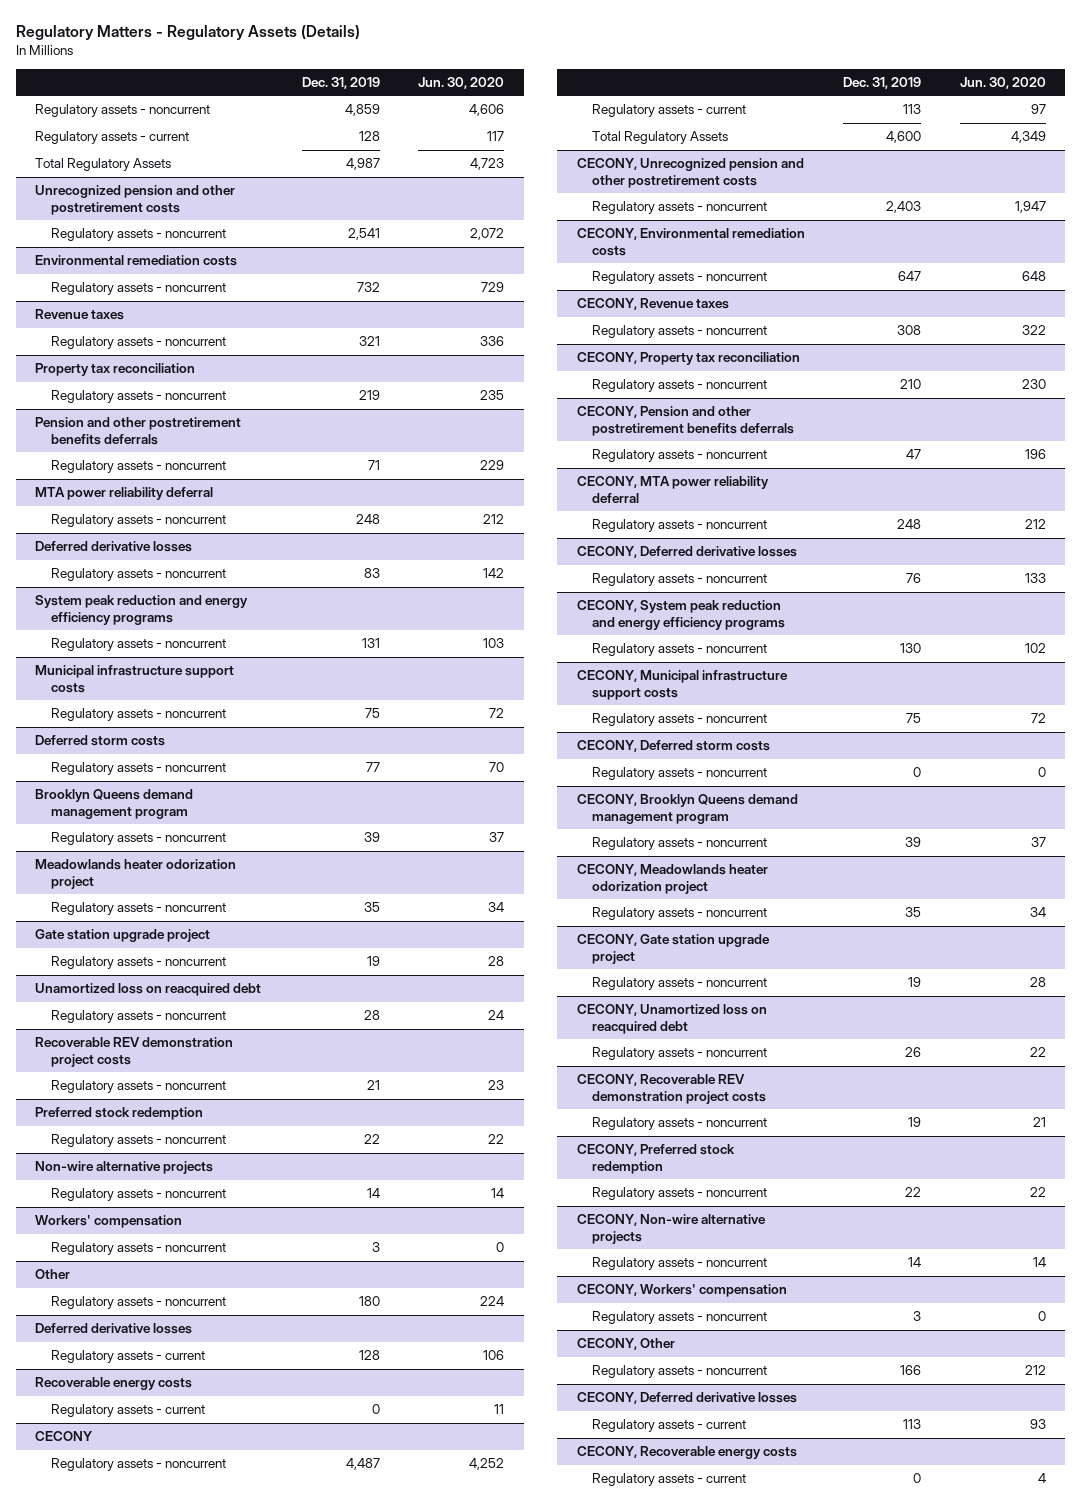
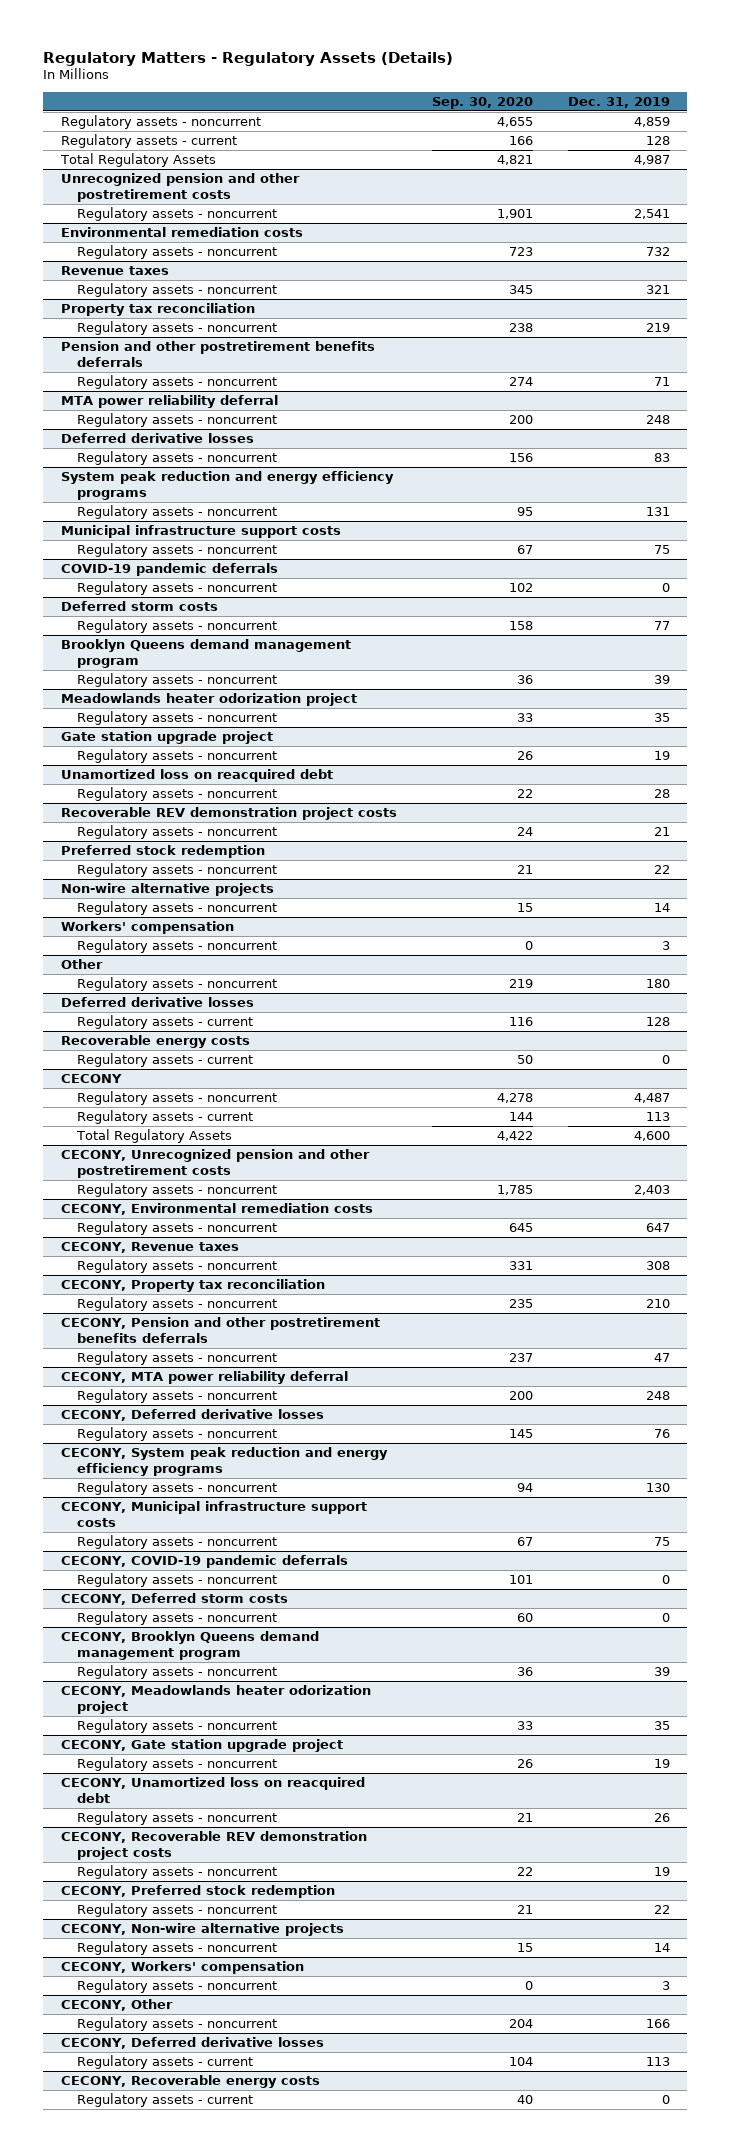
[418,76,505,89] Jun. 30, 2020 -> none
none -> [431,96,533,109] Sep. 30, 2020
none -> [60,563,278,577] COVID-19 pandemic deferrals
none -> [77,581,278,596] Regulatory assets - noncurrent
none -> [60,1555,348,1569] CECONY, COVID-19 pandemic deferrals
none -> [77,1573,278,1588] Regulatory assets - noncurrent

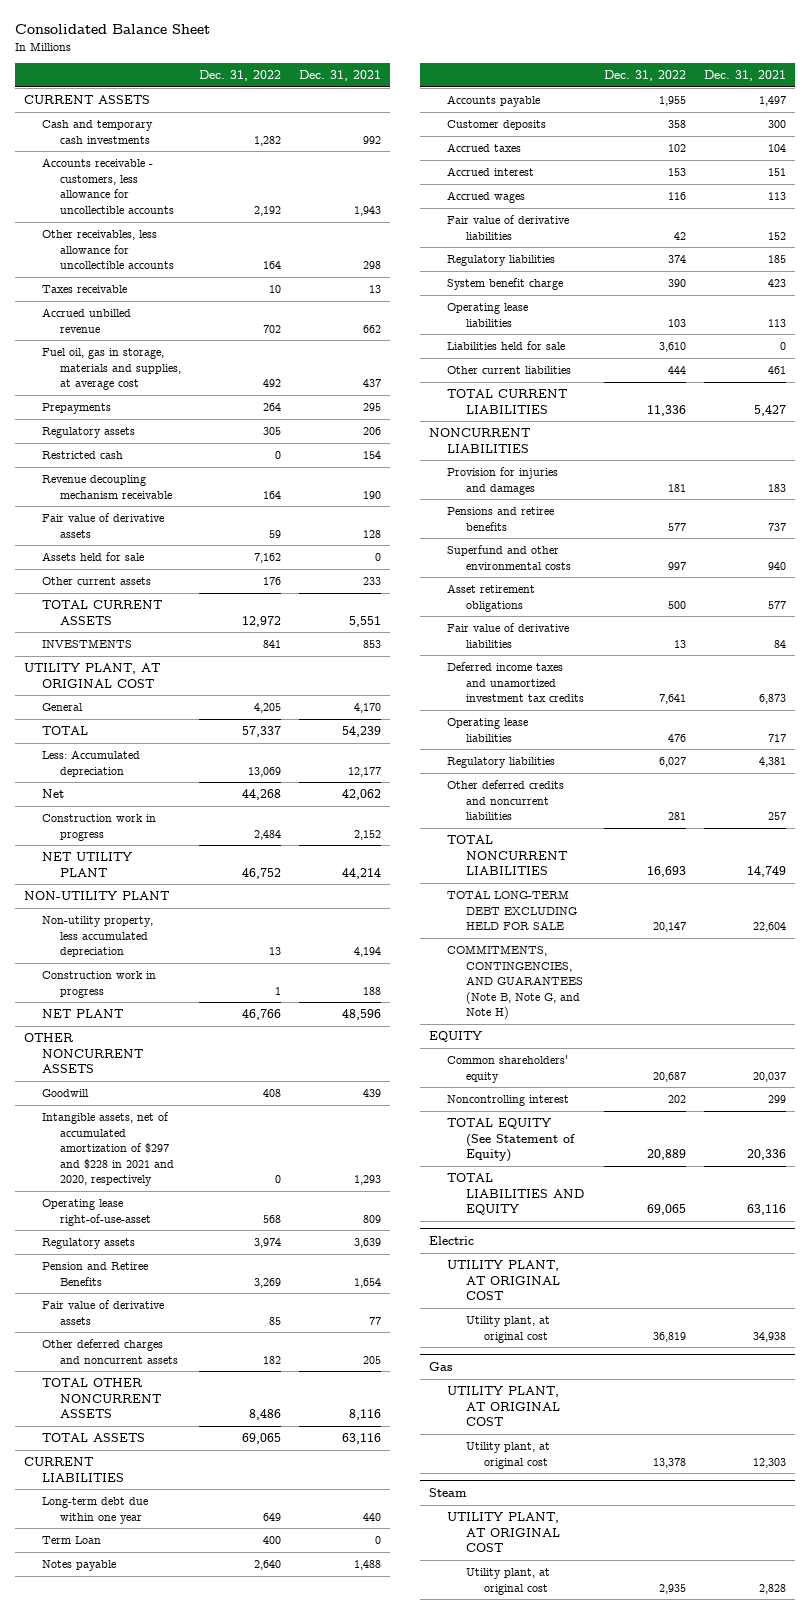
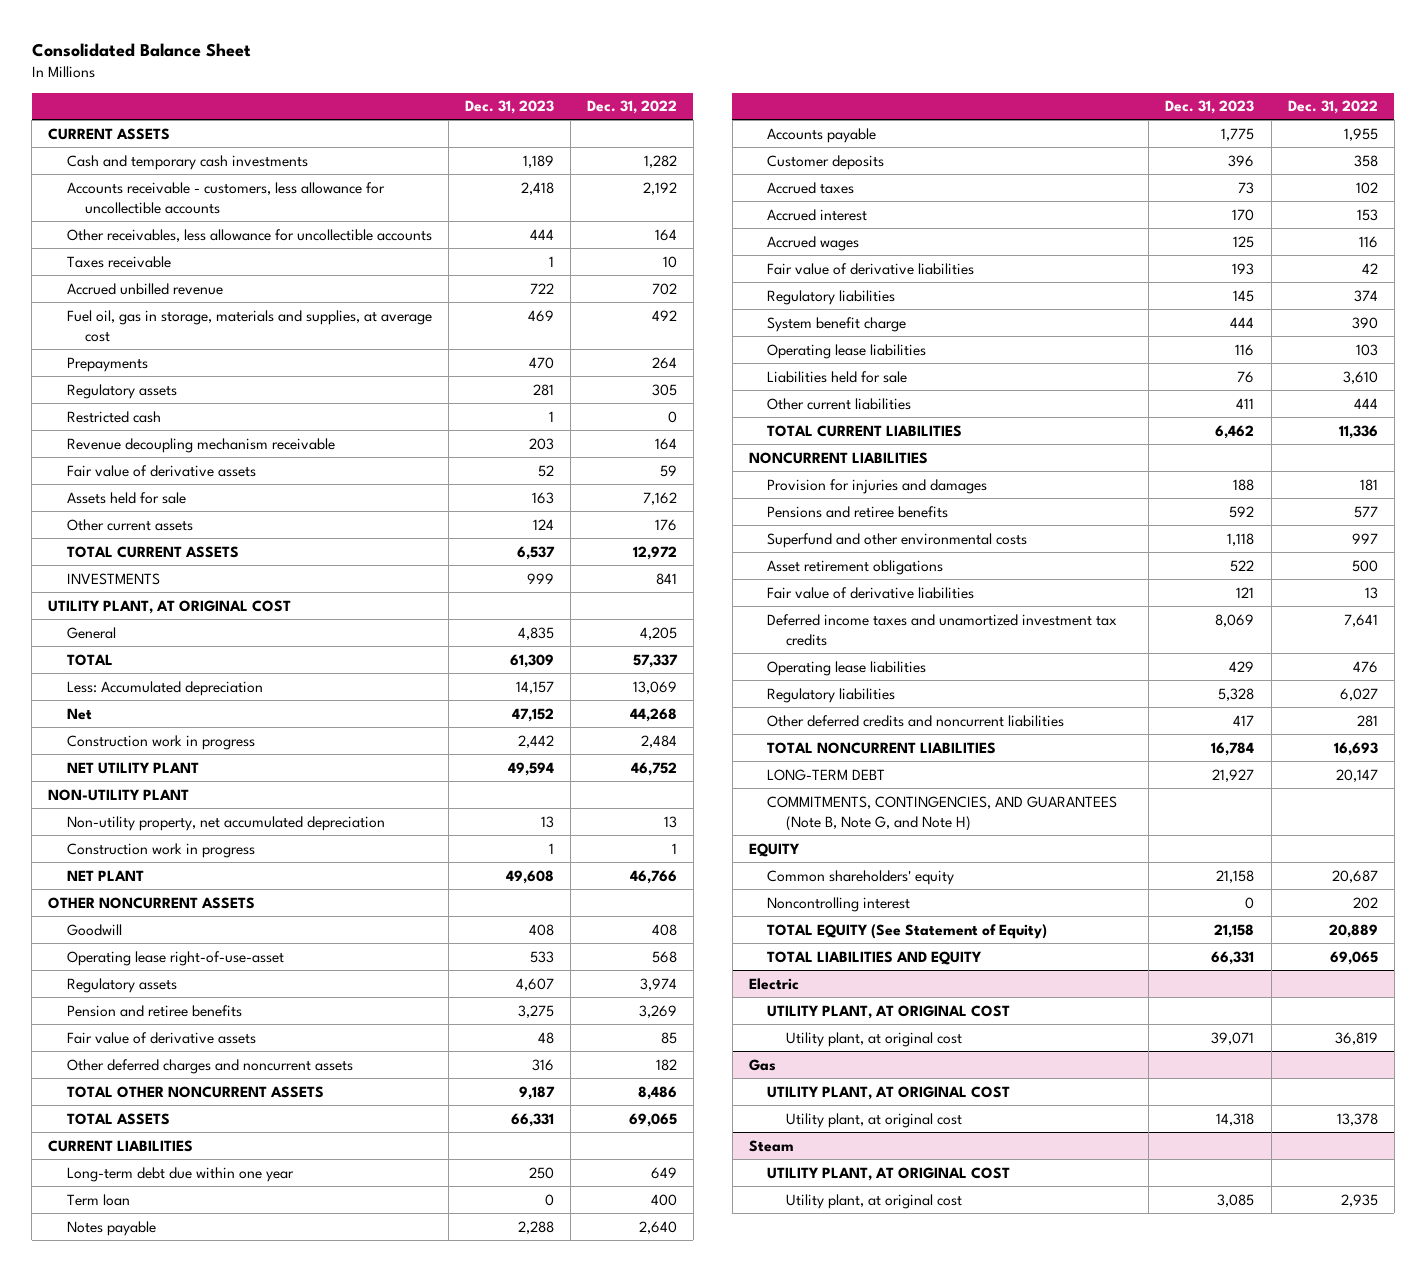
[299,69,382,81] Dec. 31, 2021 -> none
none -> [464,100,554,115] Dec. 31, 2023
[42,916,154,958] Non-utility property, less accumulated depreciation -> [66,815,385,831] Non-utility property, net accumulated depreciation
[42,1112,175,1187] Intangible assets, net of accumulated amortization of $297 and $228 in 2021 and 2020, respectively -> none
[42,1262,149,1286] Pension and Retiree Benefits -> [66,1004,242,1017] Pension and retiree benefits
[42,1536,102,1545] Term Loan -> [66,1193,130,1206] Term loan
[447,890,577,931] TOTAL LONG-TERM DEBT EXCLUDING HELD FOR SALE -> [767,768,886,781] LONG-TERM DEBT

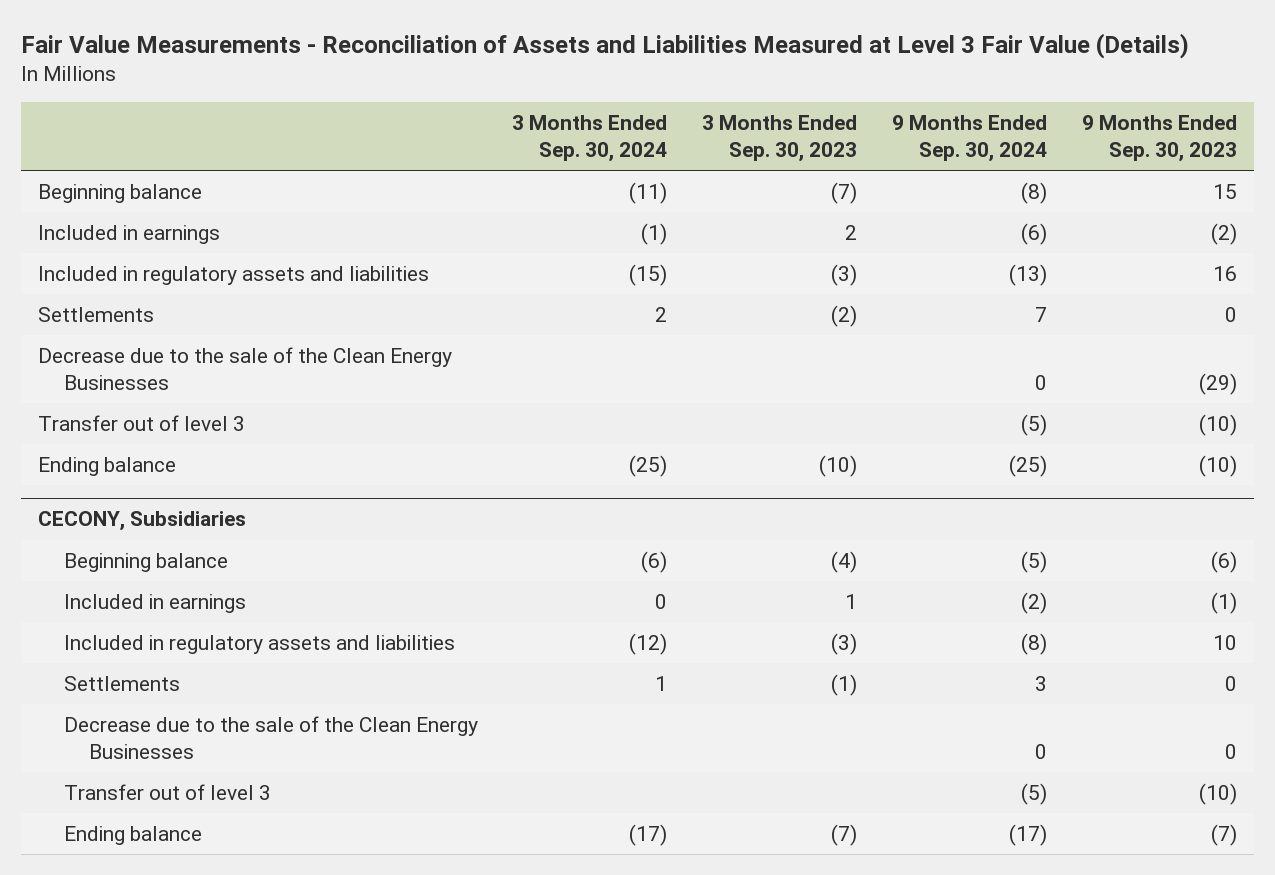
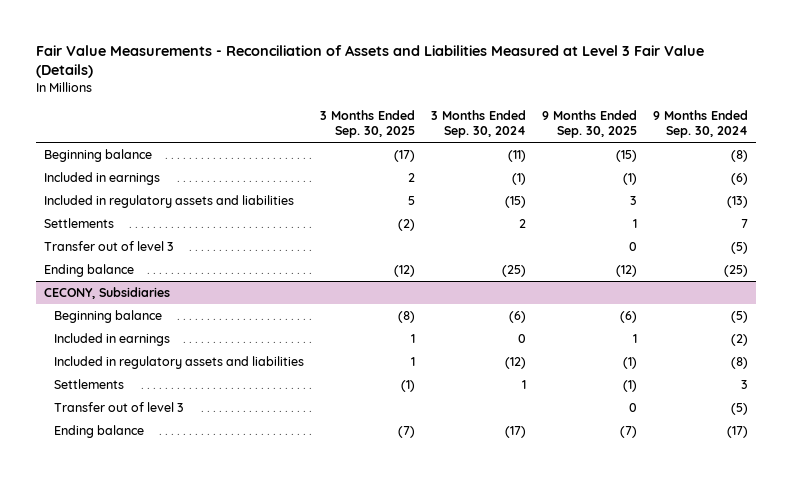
[702,115,858,163] 3 Months Ended Sep. 30, 2023 -> none
[1081,115,1237,163] 9 Months Ended Sep. 30, 2023 -> none
none -> [319,110,415,139] 3 Months Ended Sep. 30, 2025
none -> [542,110,638,139] 9 Months Ended Sep. 30, 2025
[38,346,453,390] Decrease due to the sale of the Clean Energy Businesses -> none
[63,715,478,759] Decrease due to the sale of the Clean Energy Businesses -> none

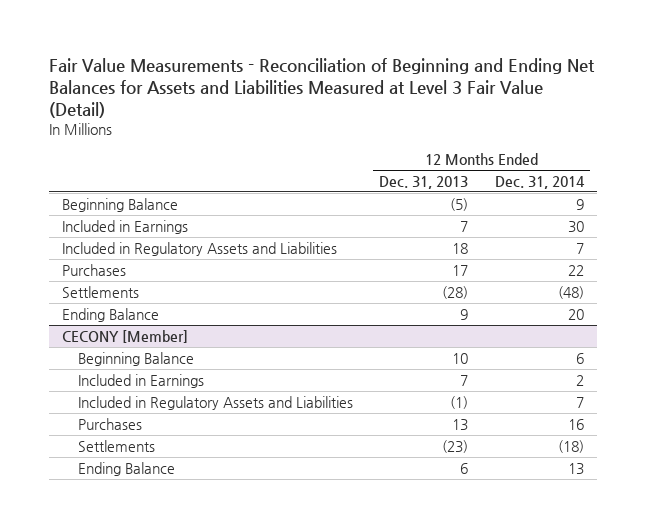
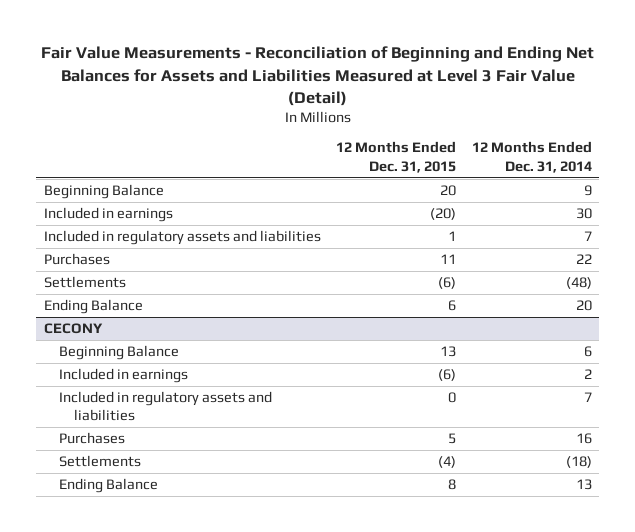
[379,176,469,190] Dec. 31, 2013 -> none
none -> [336,141,457,173] 12 Months Ended Dec. 31, 2015
[62,219,189,234] Included in Earnings -> [43,207,173,223] Included in earnings
[62,241,338,256] Included in Regulatory Assets and Liabilities -> [43,230,321,246] Included in regulatory assets and liabilities
[62,329,189,343] CECONY [Member] -> [43,323,103,335] CECONY
[78,373,205,388] Included in Earnings -> [58,368,188,384] Included in earnings
[78,395,354,410] Included in Regulatory Assets and Liabilities -> [58,391,272,422] Included in regulatory assets and liabilities

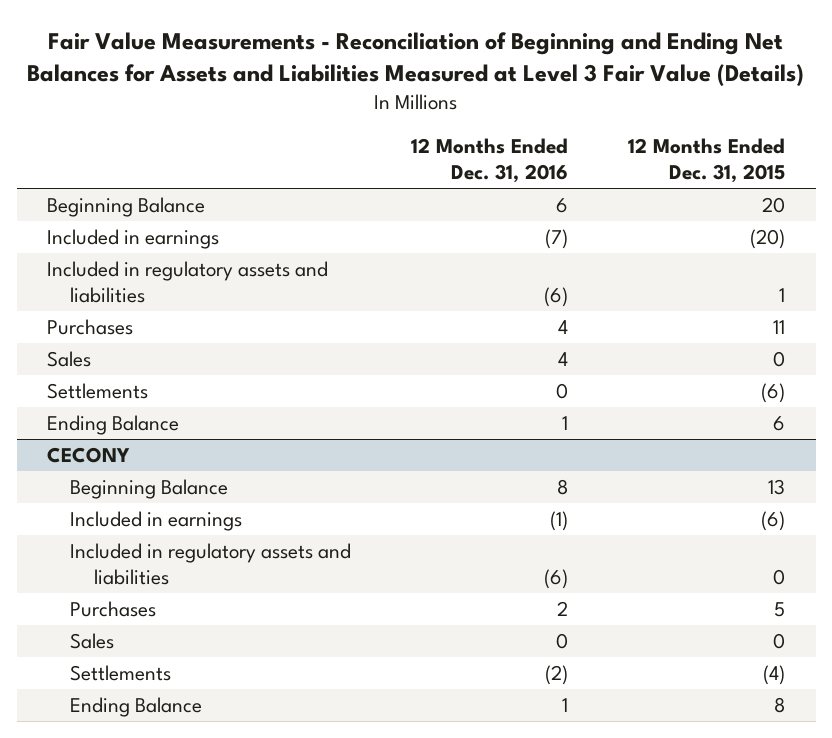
[40,46,594,106] Fair Value Measurements - Reconciliation of Beginning and Ending Net Balances for Assets and Liabilities Measured at Level 3 Fair Value (Detail) -> [27,32,805,87] Fair Value Measurements - Reconciliation of Beginning and Ending Net Balances for Assets and Liabilities Measured at Level 3 Fair Value (Details)
[471,141,592,173] 12 Months Ended Dec. 31, 2014 -> none
none -> [411,137,569,184] 12 Months Ended Dec. 31, 2016
none -> [46,350,91,367] Sales
none -> [70,632,115,649] Sales

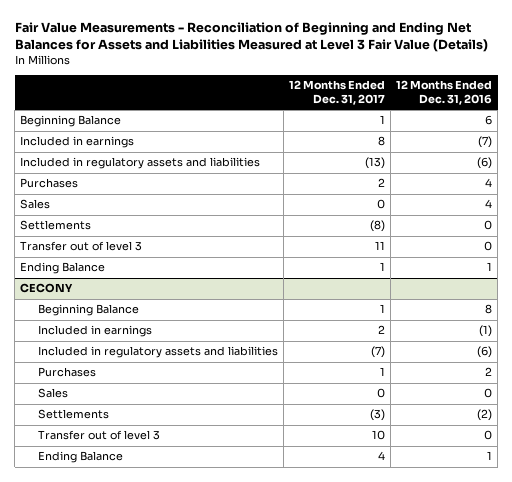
[628,137,786,184] 12 Months Ended Dec. 31, 2015 -> none
none -> [288,80,385,106] 12 Months Ended Dec. 31, 2017
none -> [20,241,143,252] Transfer out of level 3
none -> [37,430,160,441] Transfer out of level 3

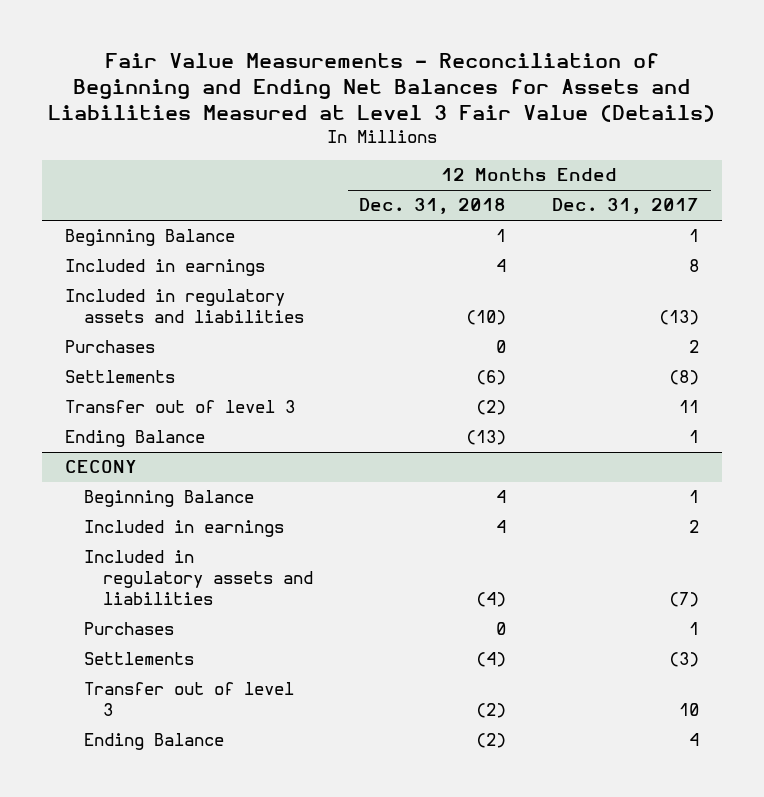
[396,80,493,106] 12 Months Ended Dec. 31, 2016 -> none
none -> [359,198,507,215] Dec. 31, 2018
[20,199,51,210] Sales -> none
[37,388,68,399] Sales -> none

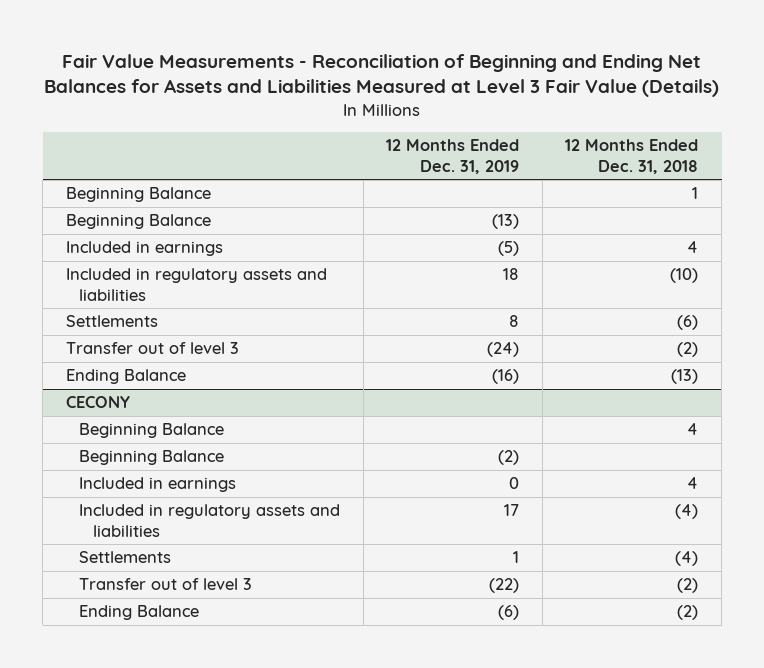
[552,198,700,215] Dec. 31, 2017 -> none
none -> [386,138,520,174] 12 Months Ended Dec. 31, 2019
none -> [65,214,211,230] Beginning Balance
[64,340,155,354] Purchases -> none
none -> [79,450,225,466] Beginning Balance
[83,622,174,636] Purchases -> none

